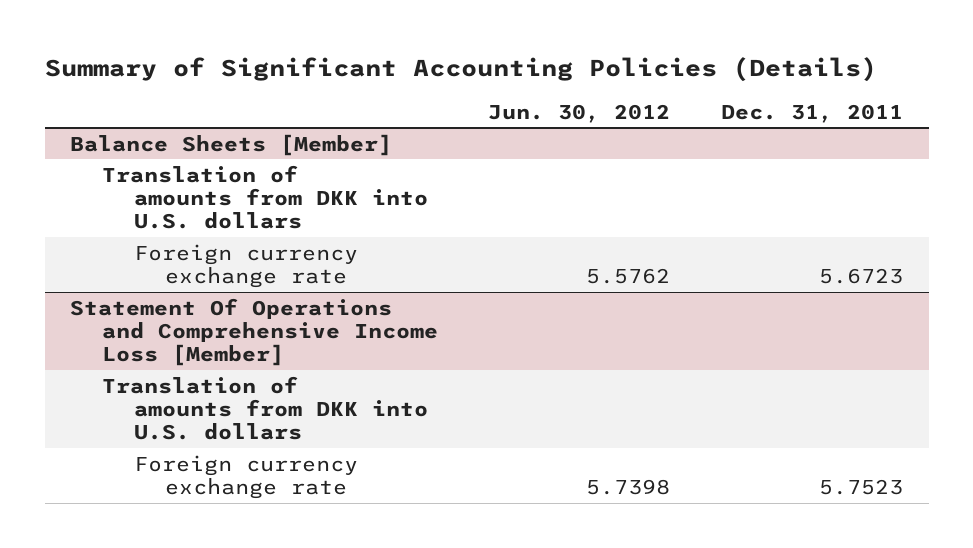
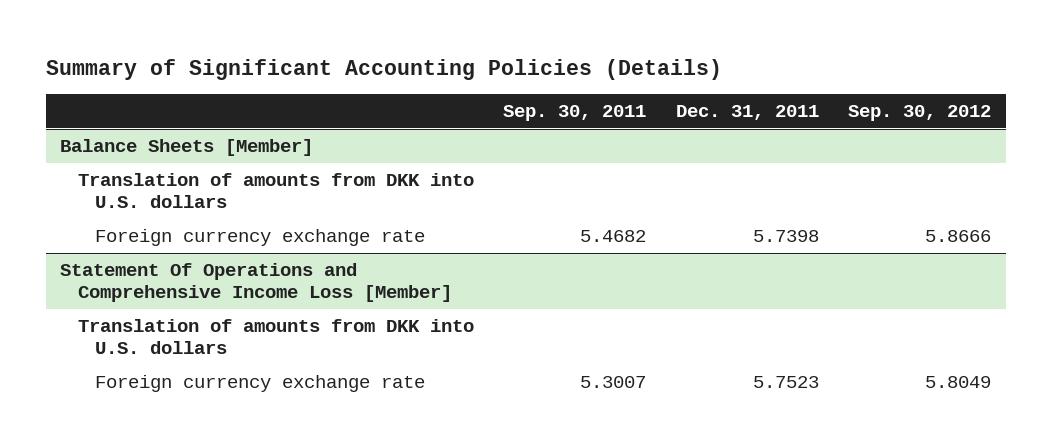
[488,103,671,123] Jun. 30, 2012 -> none
none -> [503,105,647,122] Sep. 30, 2011
none -> [848,105,992,122] Sep. 30, 2012
[819,267,904,284] 5.6723 -> [752,230,819,243] 5.7398

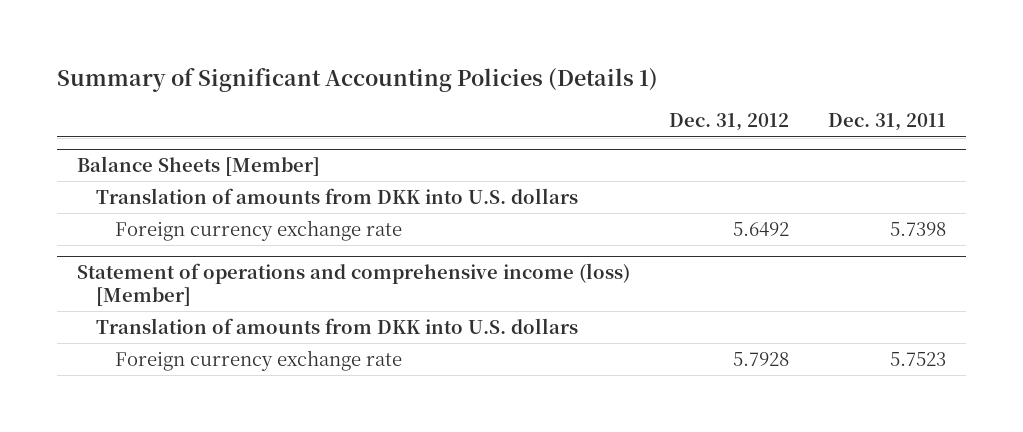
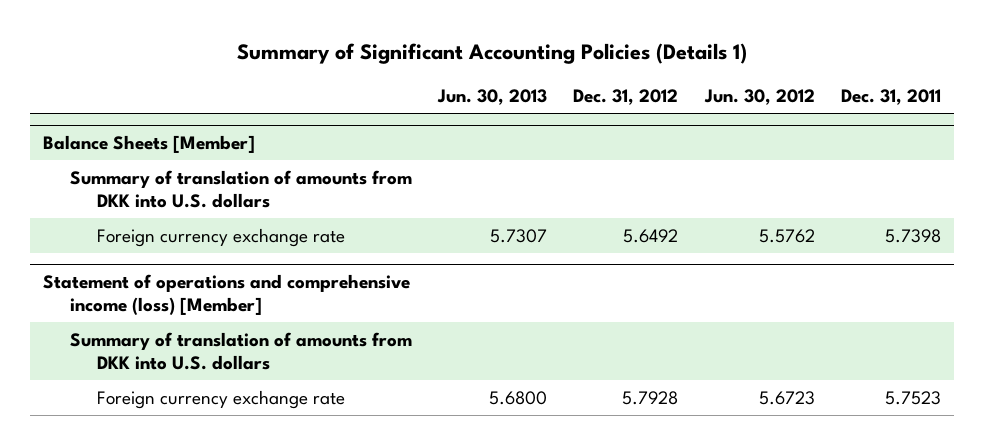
none -> [437,89,548,106] Jun. 30, 2013
none -> [703,89,815,106] Jun. 30, 2012
[95,187,578,204] Translation of amounts from DKK into U.S. dollars -> [70,169,413,208] Summary of translation of amounts from DKK into U.S. dollars
[95,317,578,334] Translation of amounts from DKK into U.S. dollars -> [70,331,413,370] Summary of translation of amounts from DKK into U.S. dollars

